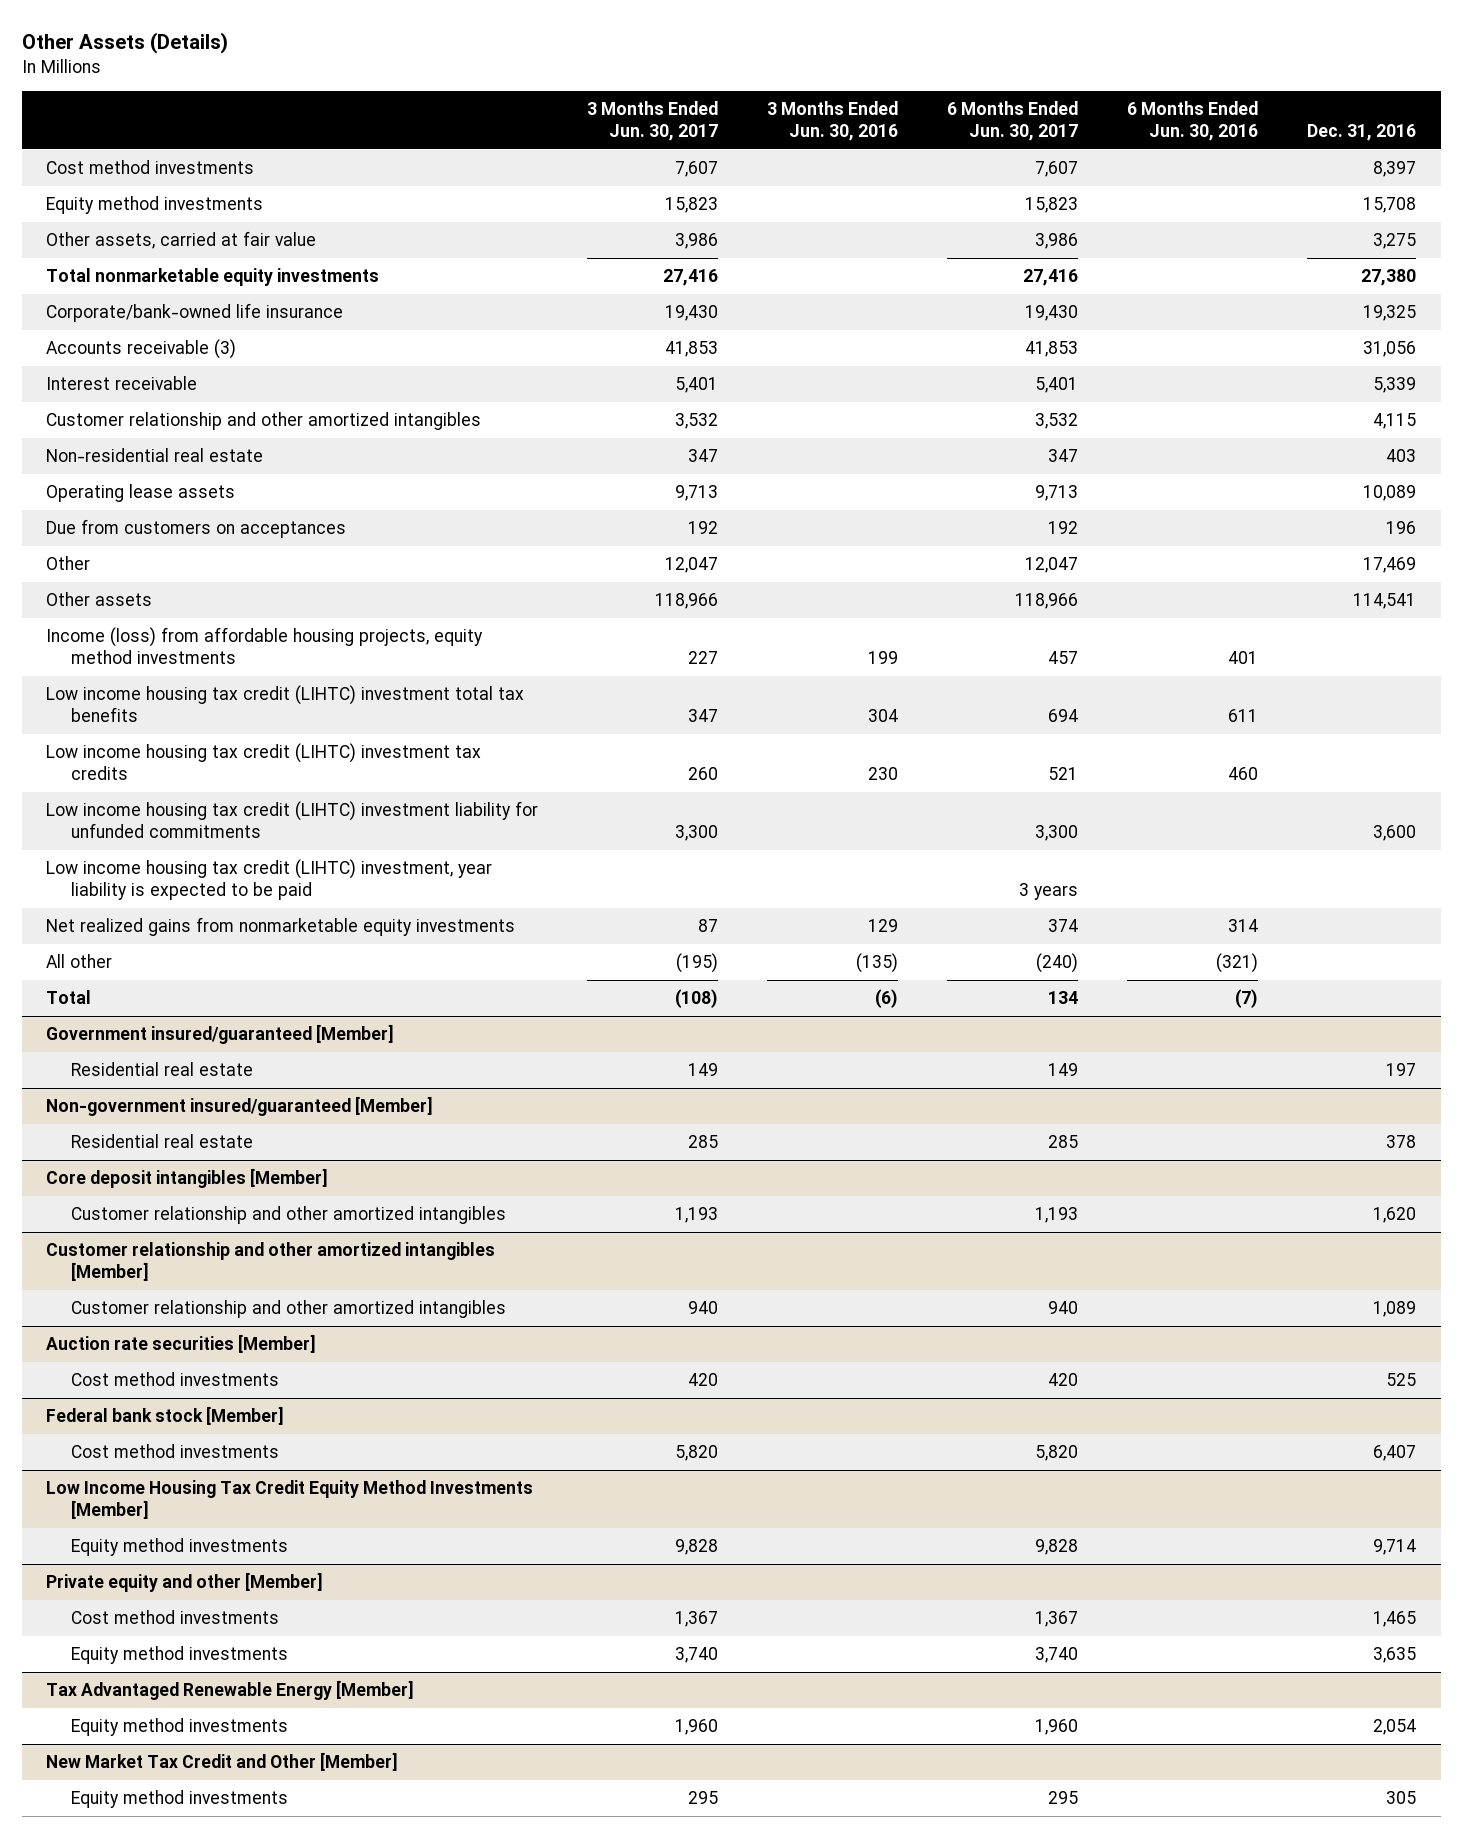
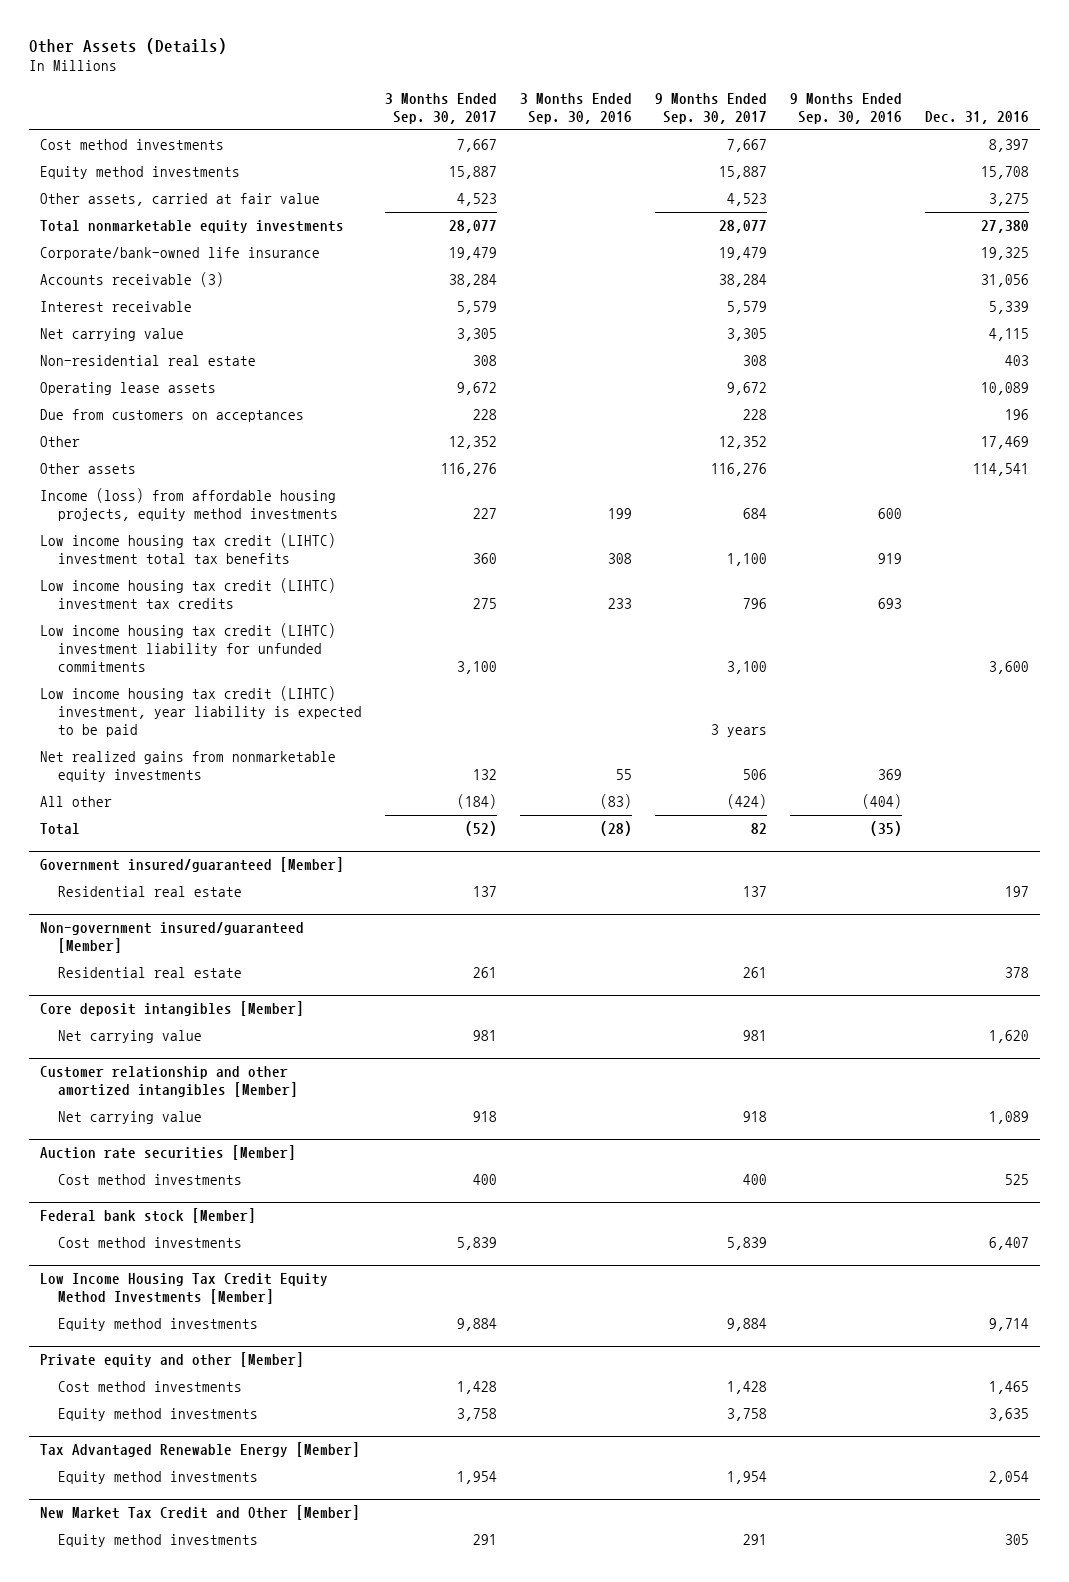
[587,101,719,142] 3 Months Ended Jun. 30, 2017 -> none
[767,101,899,142] 3 Months Ended Jun. 30, 2016 -> none
[947,101,1079,142] 6 Months Ended Jun. 30, 2017 -> none
[1127,101,1259,142] 6 Months Ended Jun. 30, 2016 -> none
none -> [384,92,497,124] 3 Months Ended Sep. 30, 2017
none -> [519,92,632,124] 3 Months Ended Sep. 30, 2016
none -> [654,92,767,124] 9 Months Ended Sep. 30, 2017
none -> [789,92,902,124] 9 Months Ended Sep. 30, 2016
[46,412,482,431] Customer relationship and other amortized intangibles -> [40,327,185,341] Net carrying value
[70,1206,506,1225] Customer relationship and other amortized intangibles -> [58,1029,203,1043] Net carrying value
[70,1300,506,1319] Customer relationship and other amortized intangibles -> [58,1110,203,1124] Net carrying value

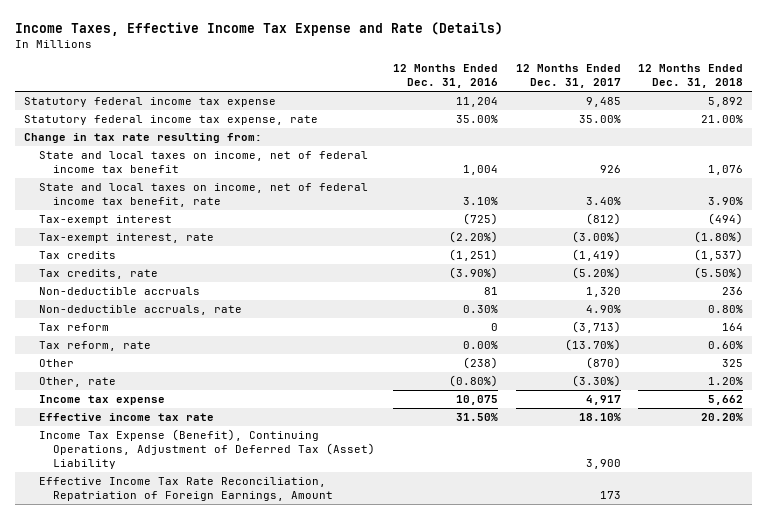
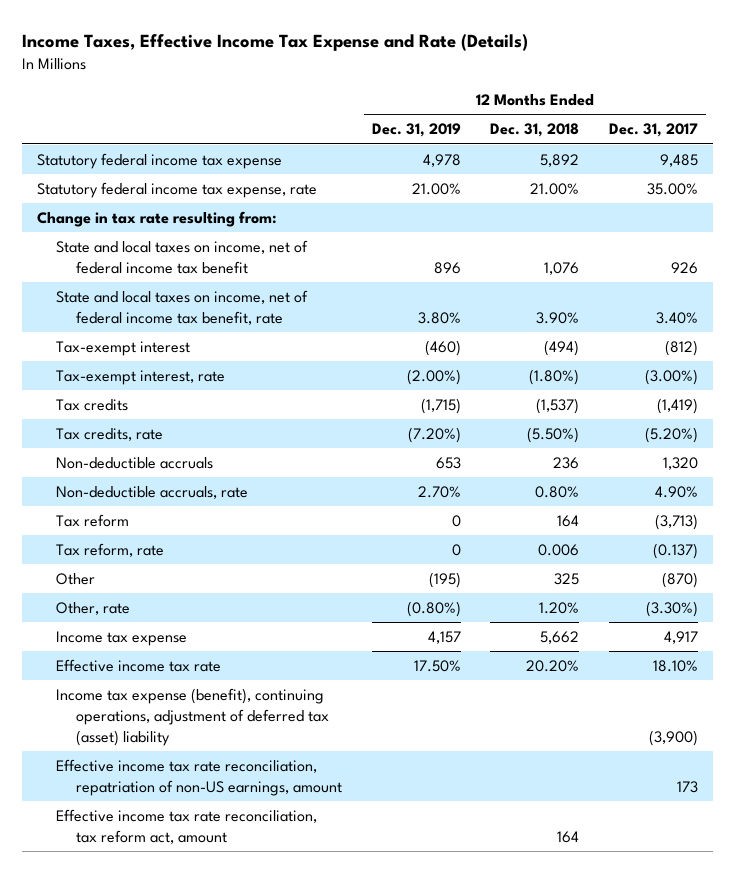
[392,63,498,88] 12 Months Ended Dec. 31, 2016 -> none
none -> [371,123,461,138] Dec. 31, 2019
[564,339,621,352] (13.70%) -> [653,542,699,559] (0.137)
[708,341,744,350] 0.60% -> [538,543,580,556] 0.006
[38,429,375,470] Income Tax Expense (Benefit), Continuing Operations, Adjustment of Deferred Tax (Asset) Liability -> [56,687,329,746] Income tax expense (benefit), continuing operations, adjustment of deferred tax (asset) liability
[585,459,621,470] 3,900 -> [649,729,699,746] (3,900)
[38,477,333,502] Effective Income Tax Rate Reconciliation, Repatriation of Foreign Earnings, Amount -> [56,758,342,796] Effective income tax rate reconciliation, repatriation of non-US earnings, amount
none -> [56,808,318,844] Effective income tax rate reconciliation, tax reform act, amount

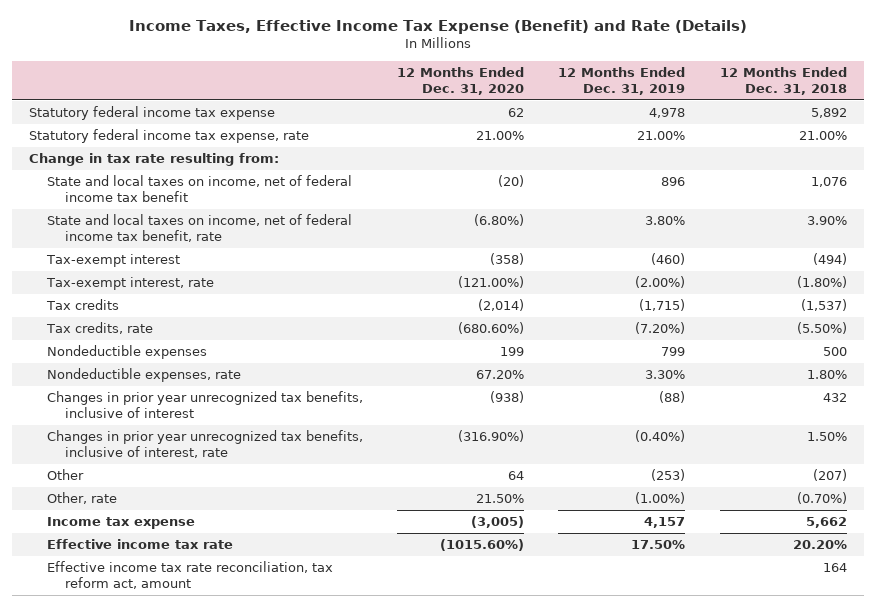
[21,34,528,52] Income Taxes, Effective Income Tax Expense and Rate (Details) -> [128,20,747,35] Income Taxes, Effective Income Tax Expense (Benefit) and Rate (Details)
[609,123,699,138] Dec. 31, 2017 -> none
none -> [397,66,525,95] 12 Months Ended Dec. 31, 2020
[56,456,214,469] Non-deductible accruals -> none
[56,485,249,499] Non-deductible accruals, rate -> none
[56,513,130,527] Tax reform -> none
[56,542,165,557] Tax reform, rate -> none
none -> [46,345,207,360] Nondeductible expenses
none -> [46,368,241,383] Nondeductible expenses, rate
none -> [46,391,363,419] Changes in prior year unrecognized tax benefits, inclusive of interest
none -> [46,430,363,459] Changes in prior year unrecognized tax benefits, inclusive of interest, rate
[428,571,461,588] (195) -> [651,469,686,482] (253)
[554,572,580,585] 325 -> [812,469,847,482] (207)
[406,600,461,617] (0.80%) -> [635,492,686,505] (1.00%)
[539,601,580,614] 1.20% -> [796,492,847,505] (0.70%)
[56,687,329,746] Income tax expense (benefit), continuing operations, adjustment of deferred tax (asset) liability -> none
[56,758,342,796] Effective income tax rate reconciliation, repatriation of non-US earnings, amount -> none

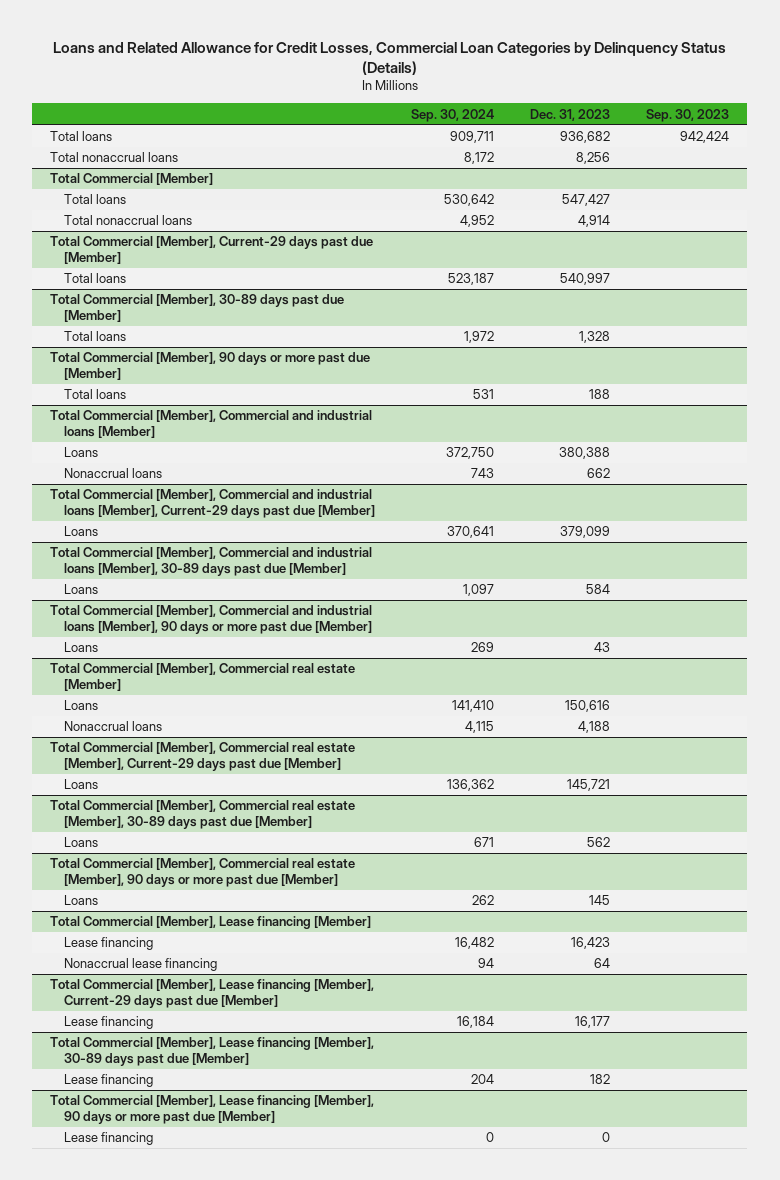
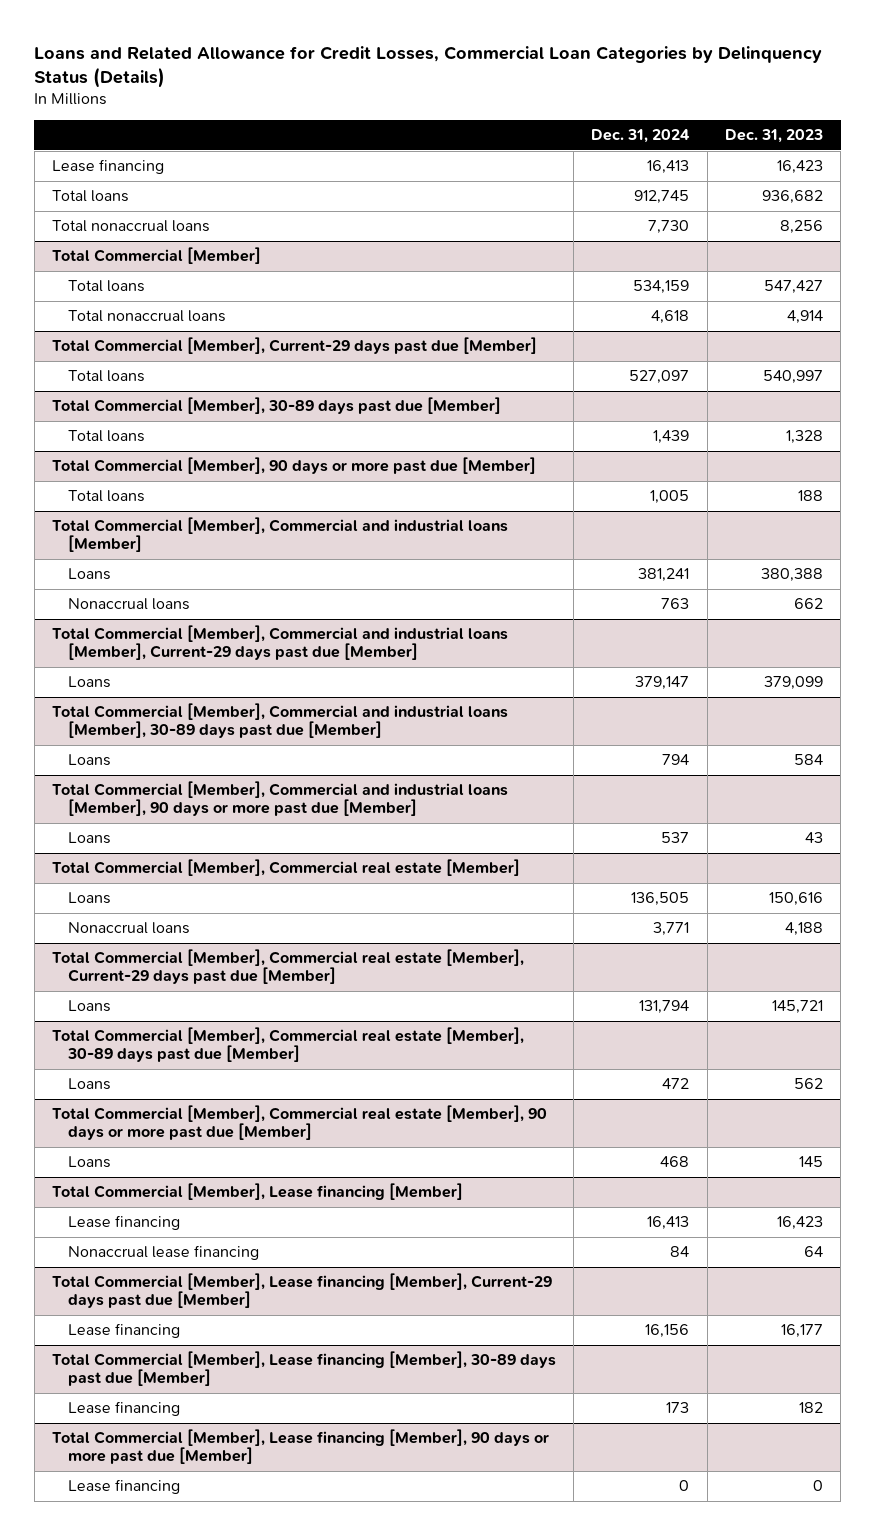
[411,108,495,122] Sep. 30, 2024 -> none
[646,108,730,122] Sep. 30, 2023 -> none
none -> [591,129,691,144] Dec. 31, 2024
none -> [51,159,164,175] Lease financing

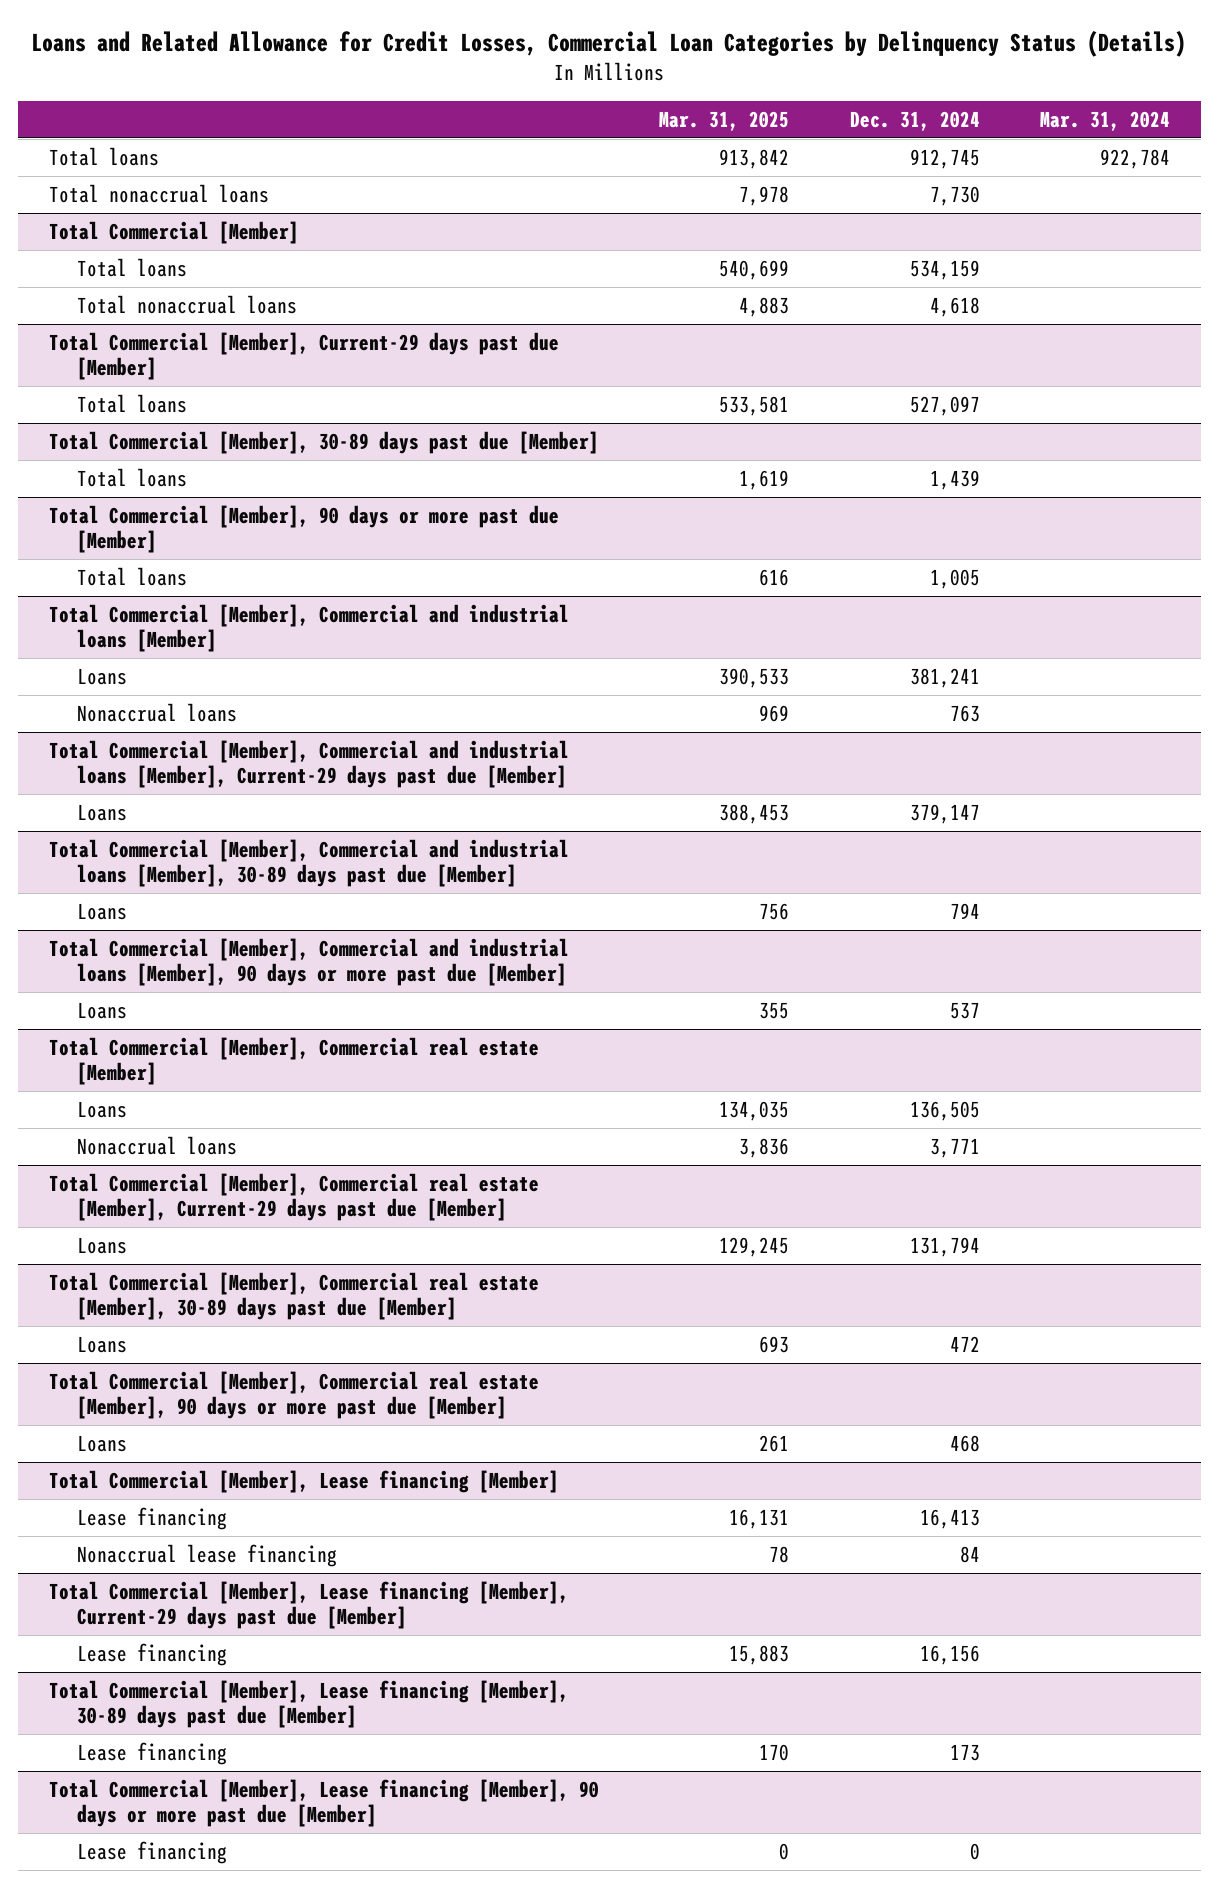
[724,129,823,144] Dec. 31, 2023 -> none
none -> [659,111,790,132] Mar. 31, 2025
none -> [1040,111,1171,132] Mar. 31, 2024
[51,159,164,175] Lease financing -> none

